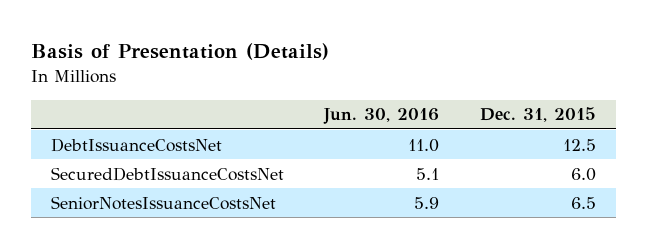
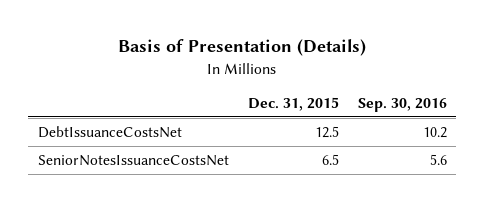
[323,108,440,125] Jun. 30, 2016 -> none
none -> [357,98,447,113] Sep. 30, 2016
[51,166,285,181] SecuredDebtIssuanceCostsNet -> none

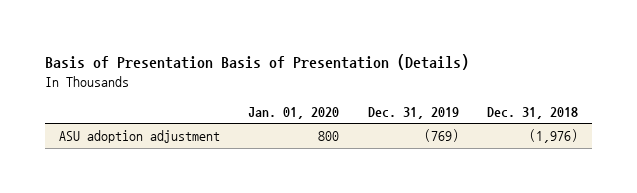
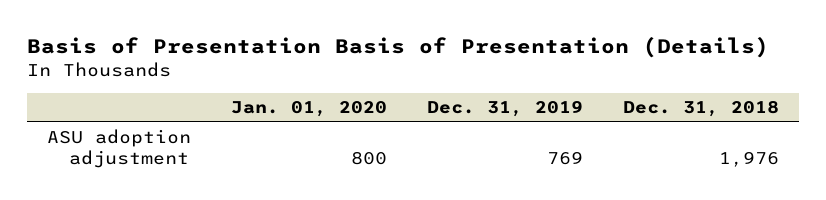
[423,129,459,143] (769) -> [546,151,583,166] 769
[529,129,579,144] (1,976) -> [718,151,779,168] 1,976

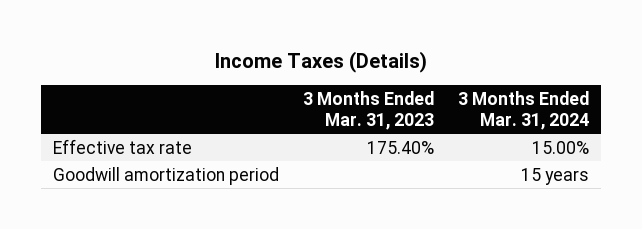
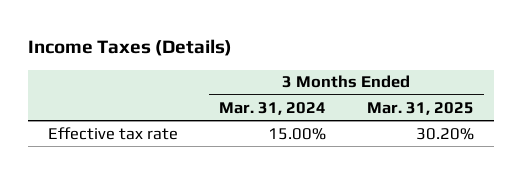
[303,91,435,131] 3 Months Ended Mar. 31, 2023 -> none
none -> [366,101,474,115] Mar. 31, 2025
[53,166,280,185] Goodwill amortization period -> none

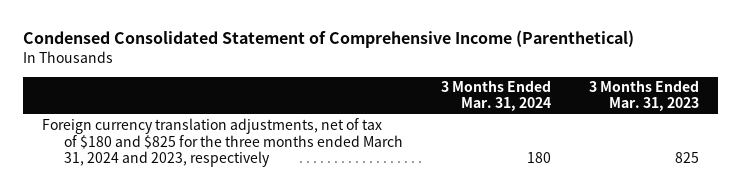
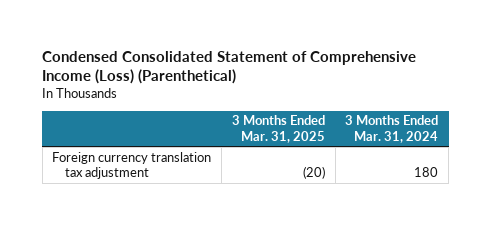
[22,30,634,49] Condensed Consolidated Statement of Comprehensive Income (Parenthetical) -> [42,50,417,85] Condensed Consolidated Statement of Comprehensive Income (Loss) (Parenthetical)
[588,80,699,112] 3 Months Ended Mar. 31, 2023 -> none
none -> [231,115,325,143] 3 Months Ended Mar. 31, 2025
[41,118,403,167] Foreign currency translation adjustments, net of tax of $180 and $825 for the three months ended March 31, 2024 and 2023, respectively -> [52,151,212,180] Foreign currency translation tax adjustment

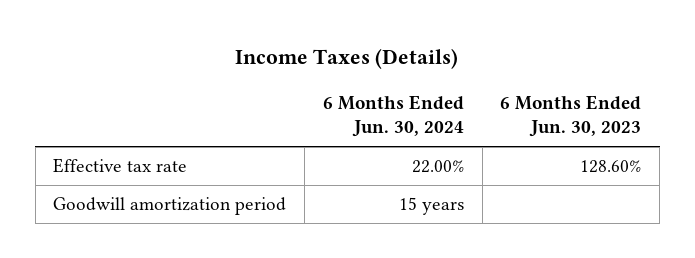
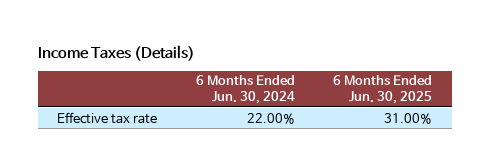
[500,94,642,138] 6 Months Ended Jun. 30, 2023 -> none
none -> [333,75,433,105] 6 Months Ended Jun. 30, 2025
[53,197,287,216] Goodwill amortization period -> none

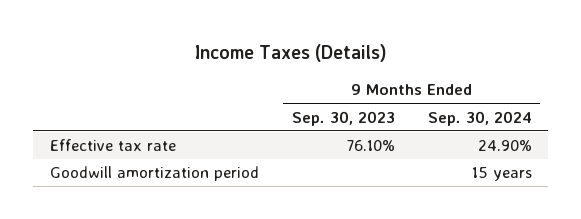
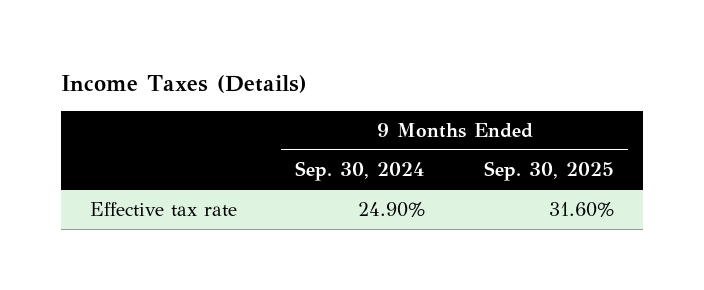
[291,110,395,126] Sep. 30, 2023 -> none
none -> [483,161,614,182] Sep. 30, 2025
[49,166,259,182] Goodwill amortization period -> none

